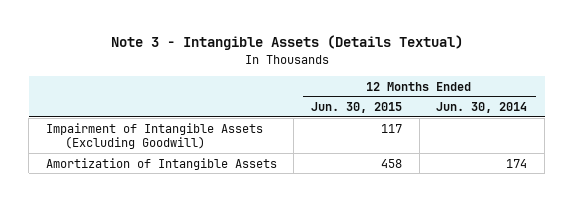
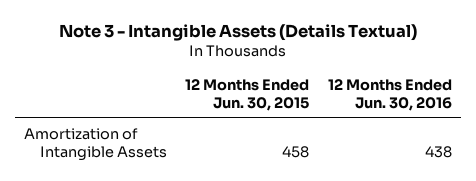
[436,101,528,113] Jun. 30, 2014 -> none
none -> [327,79,452,112] 12 Months Ended Jun. 30, 2016
[45,122,263,150] Impairment of Intangible Assets (Excluding Goodwill) -> none

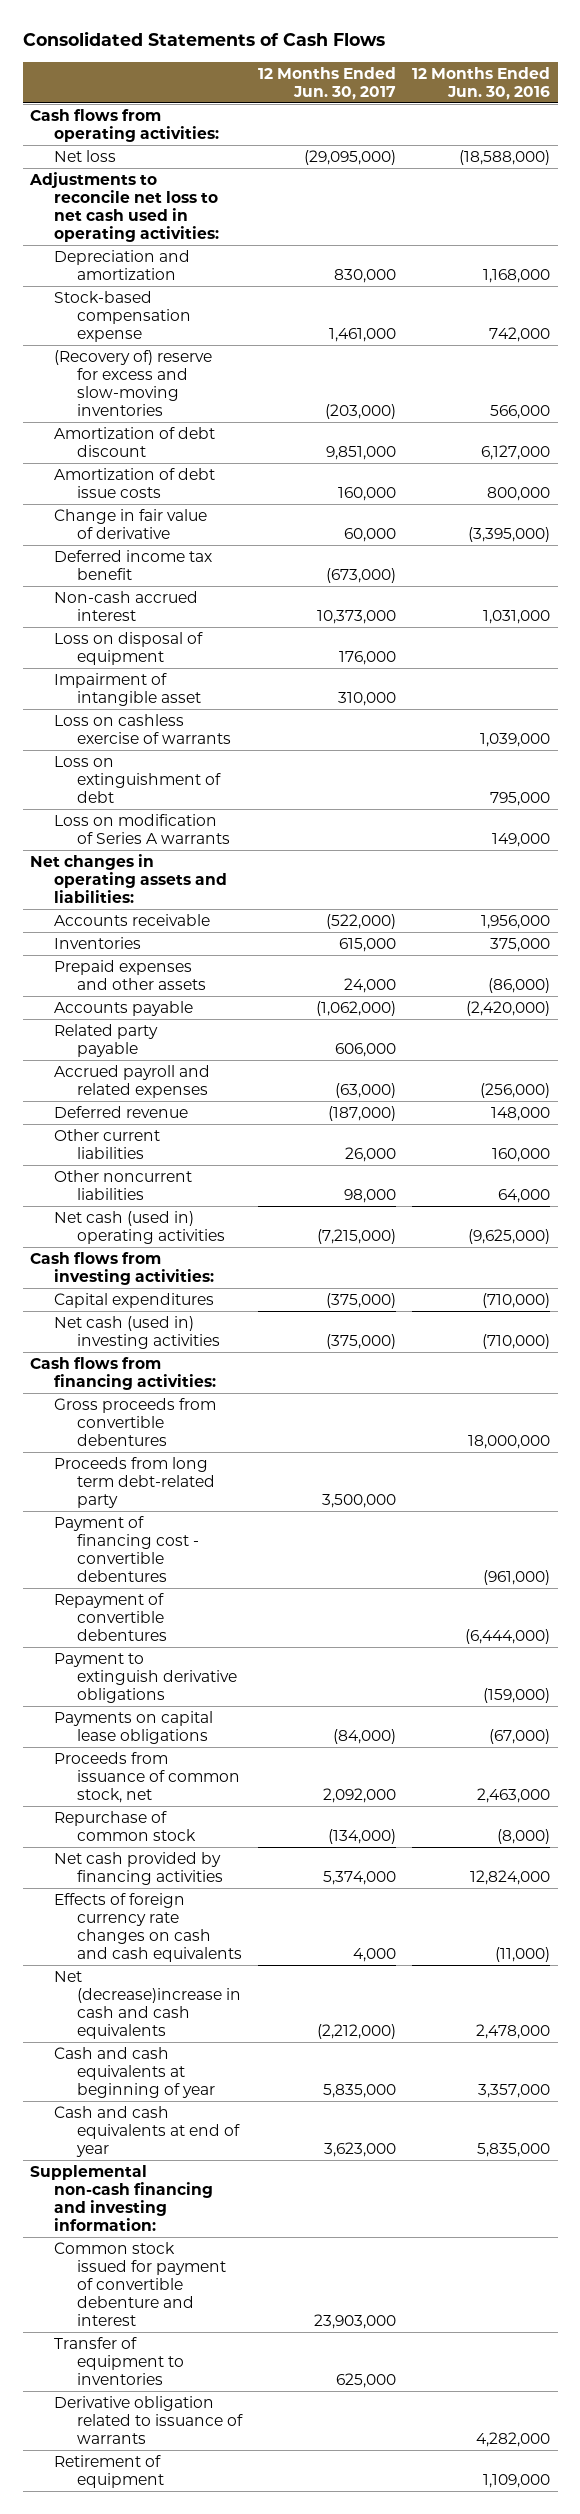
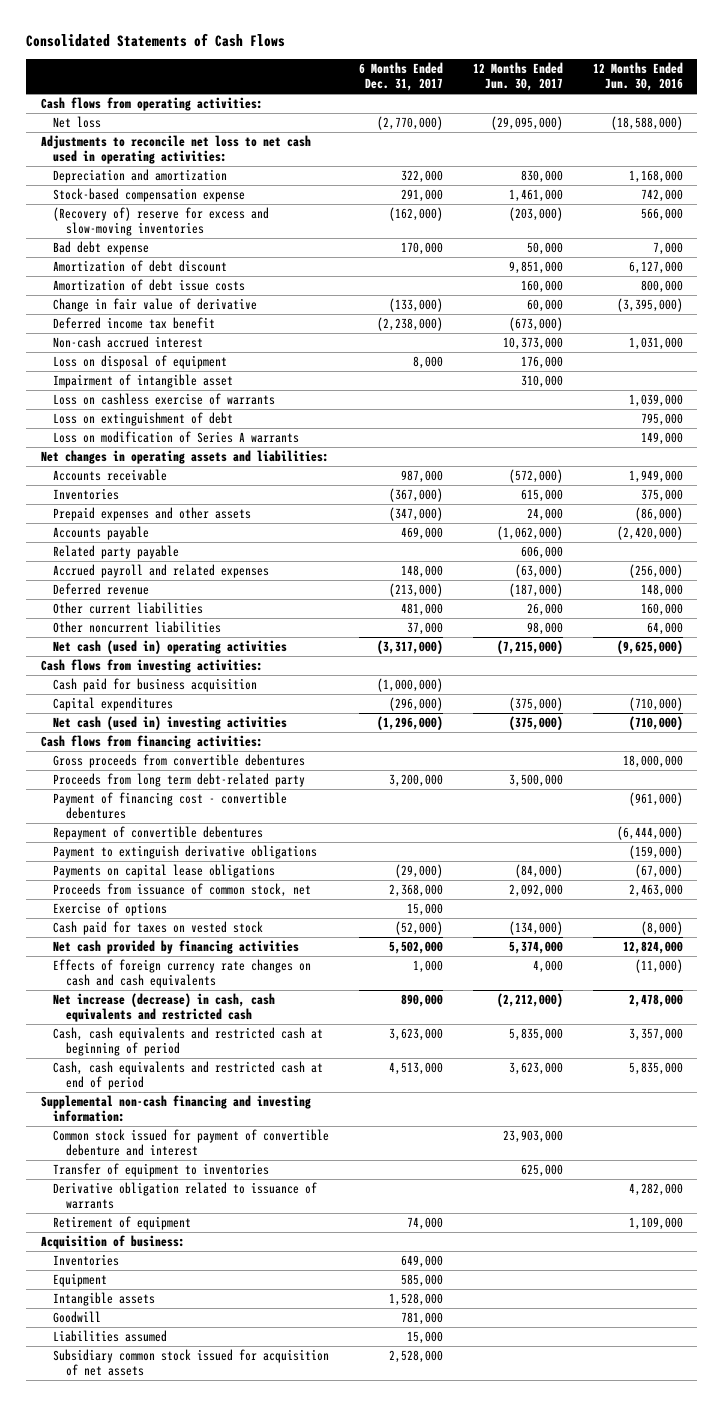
none -> [359,61,444,92] 6 Months Ended Dec. 31, 2017
none -> [53,240,150,255] Bad debt expense
[326,913,397,929] (522,000) -> [508,468,563,483] (572,000)
[480,914,550,929] 1,956,000 -> [628,469,683,483] 1,949,000
none -> [53,677,258,692] Cash paid for business acquisition
none -> [53,901,168,916] Exercise of options
[53,1810,197,1841] Repurchase of common stock -> [53,920,264,935] Cash paid for taxes on vested stock
[53,1970,242,2040] Net (decrease)increase in cash and cash equivalents -> [53,992,276,1023] Net increase (decrease) in cash, cash equivalents and restricted cash
[53,2046,216,2099] Cash and cash equivalents at beginning of year -> [53,1026,324,1057] Cash, cash equivalents and restricted cash at beginning of period
[53,2105,241,2158] Cash and cash equivalents at end of year -> [53,1060,324,1091] Cash, cash equivalents and restricted cash at end of period
none -> [40,1234,185,1249] Acquisition of business:
none -> [53,1253,120,1266] Inventories
none -> [53,1272,108,1287] Equipment
none -> [53,1291,156,1306] Intangible assets
none -> [53,1310,102,1323] Goodwill
none -> [53,1329,168,1342] Liabilities assumed
none -> [53,1348,330,1377] Subsidiary common stock issued for acquisition of net assets

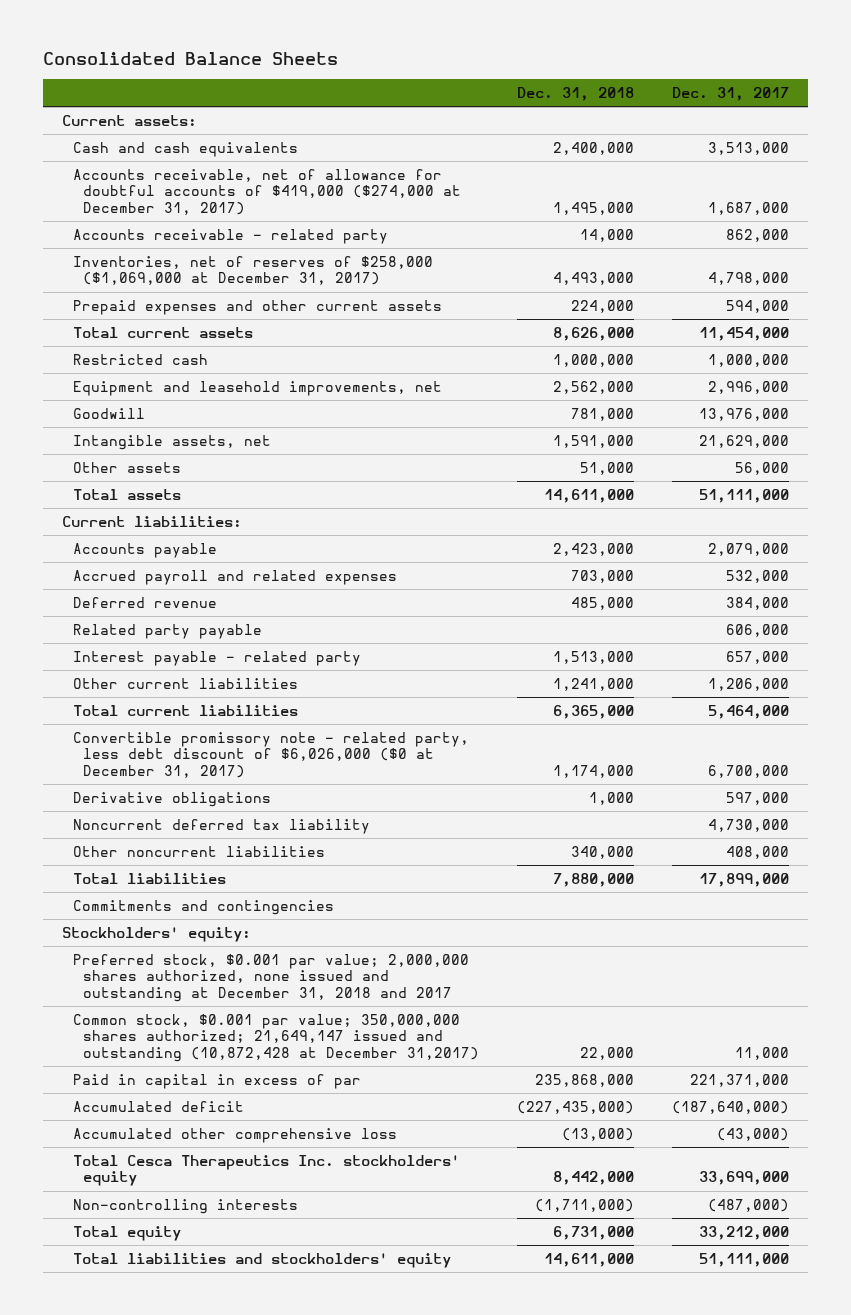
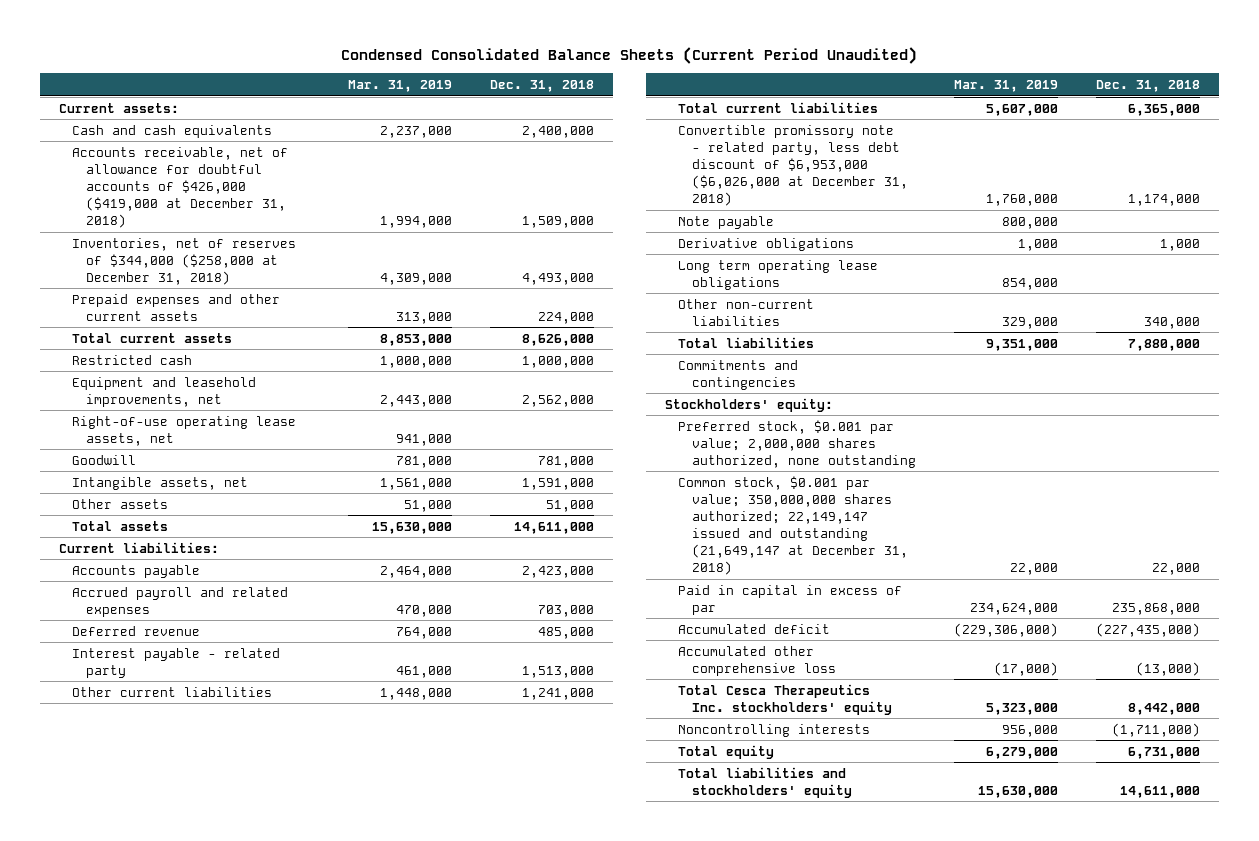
[43,52,339,66] Consolidated Balance Sheets -> [341,47,918,65] Condensed Consolidated Balance Sheets (Current Period Unaudited)
[671,87,789,102] Dec. 31, 2017 -> none
none -> [347,80,452,93] Mar. 31, 2019
[72,228,388,244] Accounts receivable - related party -> none
[72,168,462,216] Accounts receivable, net of allowance for doubtful accounts of $419,000 ($274,000 at December 31, 2017) -> [72,146,289,229] Accounts receivable, net of allowance for doubtful accounts of $426,000 ($419,000 at December 31, 2018)
[552,202,634,216] 1,495,000 -> [521,216,594,229] 1,509,000
[72,255,433,286] Inventories, net of reserves of $258,000 ($1,069,000 at December 31, 2017) -> [72,237,297,285] Inventories, net of reserves of $344,000 ($258,000 at December 31, 2018)
none -> [72,415,297,446] Right-of-use operating lease assets, net
[72,623,262,639] Related party payable -> none
[72,731,469,779] Convertible promissory note - related party, less debt discount of $6,026,000 ($0 at December 31, 2017) -> [678,124,908,207] Convertible promissory note - related party, less debt discount of $6,953,000 ($6,026,000 at December 31, 2018)
none -> [678,215,775,229] Note payable
[72,818,370,834] Noncurrent deferred tax liability -> none
none -> [678,259,879,290] Long term operating lease obligations
[72,845,325,857] Other noncurrent liabilities -> [678,298,815,326] Other non-current liabilities
[72,953,469,1003] Preferred stock, $0.001 par value; 2,000,000 shares authorized, none issued and outstanding at December 31, 2018 and 2017 -> [678,419,916,468] Preferred stock, $0.001 par value; 2,000,000 shares authorized, none outstanding
[72,1013,480,1063] Common stock, $0.001 par value; 350,000,000 shares authorized; 21,649,147 issued and outstanding (10,872,428 at December 31,2017) -> [678,475,908,576] Common stock, $0.001 par value; 350,000,000 shares authorized; 22,149,147 issued and outstanding (21,649,147 at December 31, 2018)
[72,1198,298,1214] Non-controlling interests -> [678,723,871,737] Noncontrolling interests

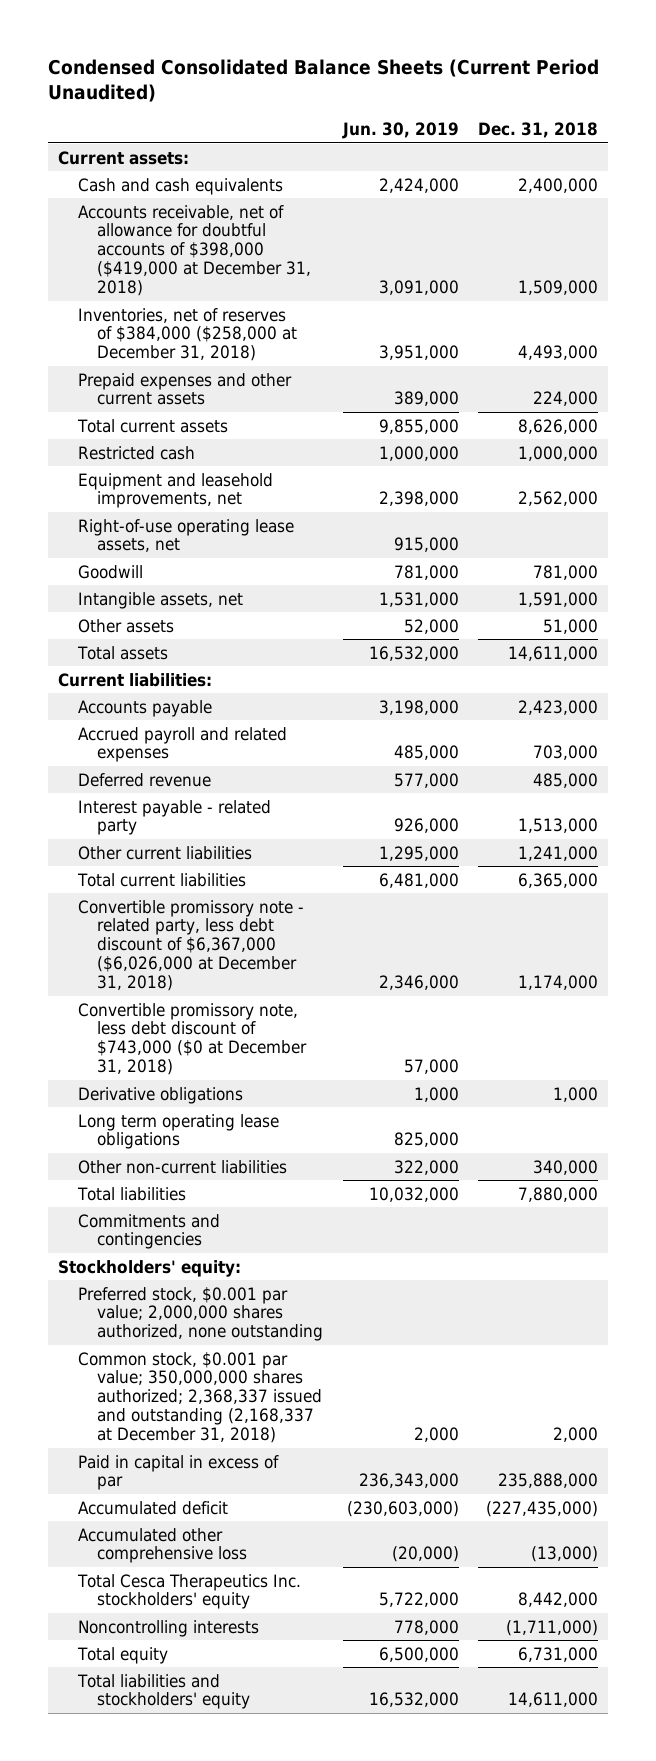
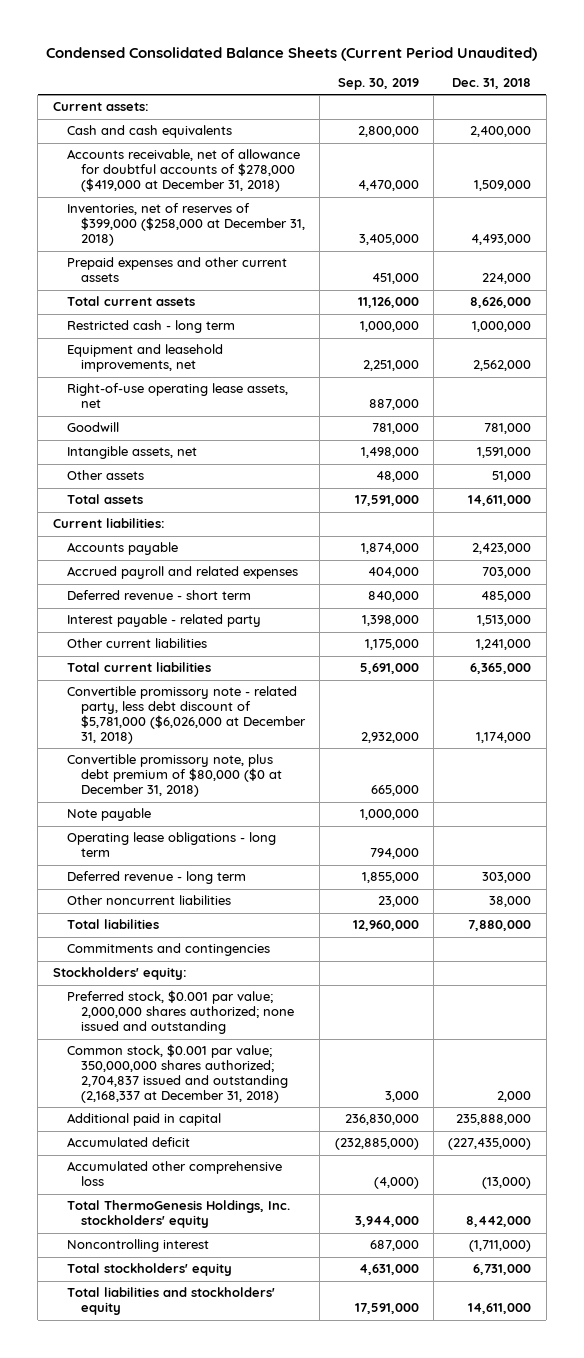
[341,122,459,140] Jun. 30, 2019 -> none
none -> [337,78,419,91] Sep. 30, 2019
[77,204,312,297] Accounts receivable, net of allowance for doubtful accounts of $398,000 ($419,000 at December 31, 2018) -> [66,149,300,193] Accounts receivable, net of allowance for doubtful accounts of $278,000 ($419,000 at December 31, 2018)
[77,307,298,362] Inventories, net of reserves of $384,000 ($258,000 at December 31, 2018) -> [66,203,305,247] Inventories, net of reserves of $399,000 ($258,000 at December 31, 2018)
[77,445,195,460] Restricted cash -> [66,320,235,334] Restricted cash - long term
[77,772,211,787] Deferred revenue -> [66,590,251,601] Deferred revenue - short term
[77,1086,243,1104] Derivative obligations -> none
[77,899,304,992] Convertible promissory note - related party, less debt discount of $6,367,000 ($6,026,000 at December 31, 2018) -> [66,686,306,745] Convertible promissory note - related party, less debt discount of $5,781,000 ($6,026,000 at December 31, 2018)
[77,1002,308,1076] Convertible promissory note, less debt discount of $743,000 ($0 at December 31, 2018) -> [66,754,282,798] Convertible promissory note, plus debt premium of $80,000 ($0 at December 31, 2018)
none -> [66,808,151,822] Note payable
[77,1113,279,1150] Long term operating lease obligations -> [66,832,276,858] Operating lease obligations - long term
none -> [66,871,246,885] Deferred revenue - long term
[77,1159,287,1174] Other non-current liabilities -> [66,895,231,906] Other noncurrent liabilities
[532,1159,598,1175] 340,000 -> [489,896,532,908] 38,000
[77,1286,324,1342] Preferred stock, $0.001 par value; 2,000,000 shares authorized, none outstanding -> [66,990,294,1035] Preferred stock, $0.001 par value; 2,000,000 shares authorized; none issued and outstanding
[77,1351,323,1444] Common stock, $0.001 par value; 350,000,000 shares authorized; 2,368,337 issued and outstanding (2,168,337 at December 31, 2018) -> [66,1044,288,1104] Common stock, $0.001 par value; 350,000,000 shares authorized; 2,704,837 issued and outstanding (2,168,337 at December 31, 2018)
[77,1454,279,1491] Paid in capital in excess of par -> [66,1113,221,1127] Additional paid in capital
[76,1573,301,1610] Total Cesca Therapeutics Inc. stockholders' equity -> [66,1200,290,1229] Total ThermoGenesis Holdings, Inc. stockholders' equity
[77,1619,259,1637] Noncontrolling interests -> [66,1239,209,1253] Noncontrolling interest
[76,1646,168,1664] Total equity -> [66,1263,232,1277] Total stockholders' equity

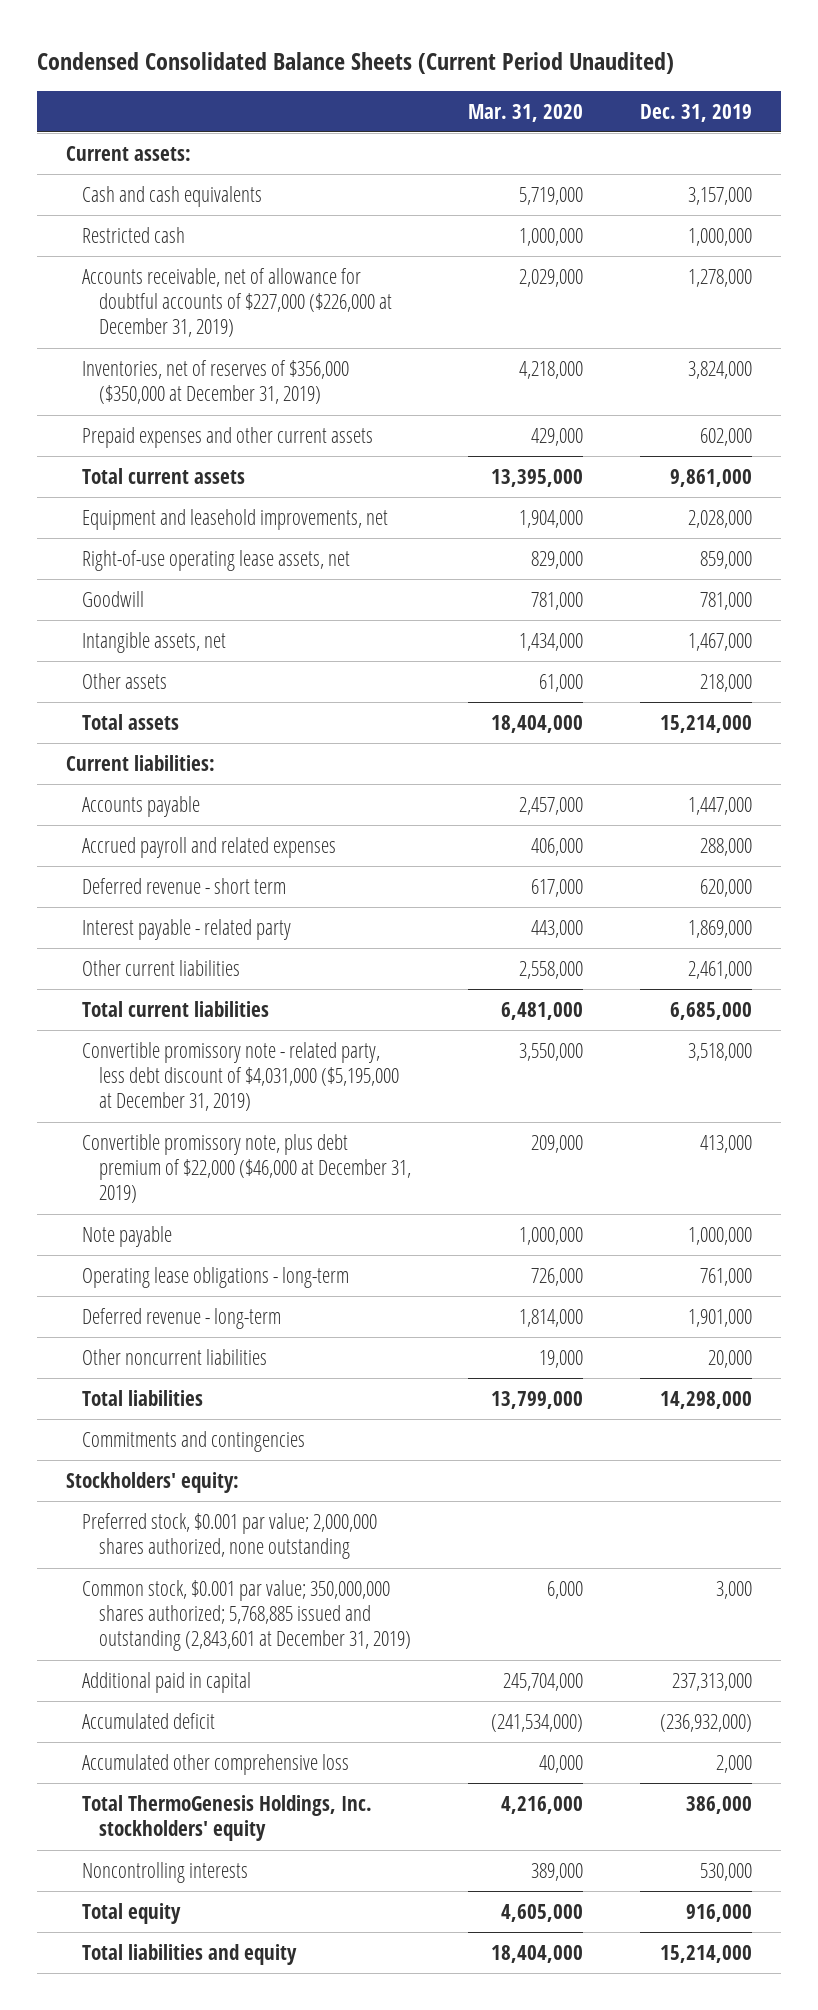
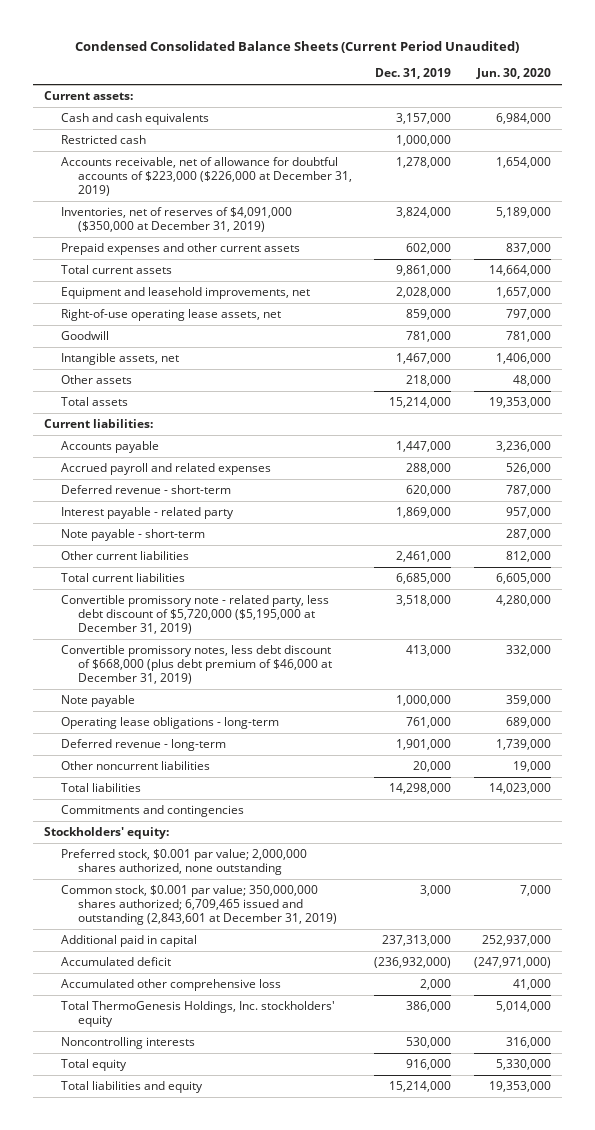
[467,103,583,122] Mar. 31, 2020 -> none
none -> [475,68,551,80] Jun. 30, 2020
[82,268,392,338] Accounts receivable, net of allowance for doubtful accounts of $227,000 ($226,000 at December 31, 2019) -> [60,157,352,196] Accounts receivable, net of allowance for doubtful accounts of $223,000 ($226,000 at December 31, 2019)
[82,360,350,405] Inventories, net of reserves of $356,000 ($350,000 at December 31, 2019) -> [60,207,292,232] Inventories, net of reserves of $4,091,000 ($350,000 at December 31, 2019)
[82,878,287,895] Deferred revenue - short term -> [60,485,231,495] Deferred revenue - short-term
none -> [60,529,205,542] Note payable - short-term
[82,1042,399,1112] Convertible promissory note - related party, less debt discount of $4,031,000 ($5,195,000 at December 31, 2019) -> [60,595,329,634] Convertible promissory note - related party, less debt discount of $5,720,000 ($5,195,000 at December 31, 2019)
[82,1134,411,1204] Convertible promissory note, plus debt premium of $22,000 ($46,000 at December 31, 2019) -> [60,645,332,684] Convertible promissory notes, less debt discount of $668,000 (plus debt premium of $46,000 at December 31, 2019)
[82,1580,411,1652] Common stock, $0.001 par value; 350,000,000 shares authorized; 5,768,885 issued and outstanding (2,843,601 at December 31, 2019) -> [60,885,337,925] Common stock, $0.001 par value; 350,000,000 shares authorized; 6,709,465 issued and outstanding (2,843,601 at December 31, 2019)

